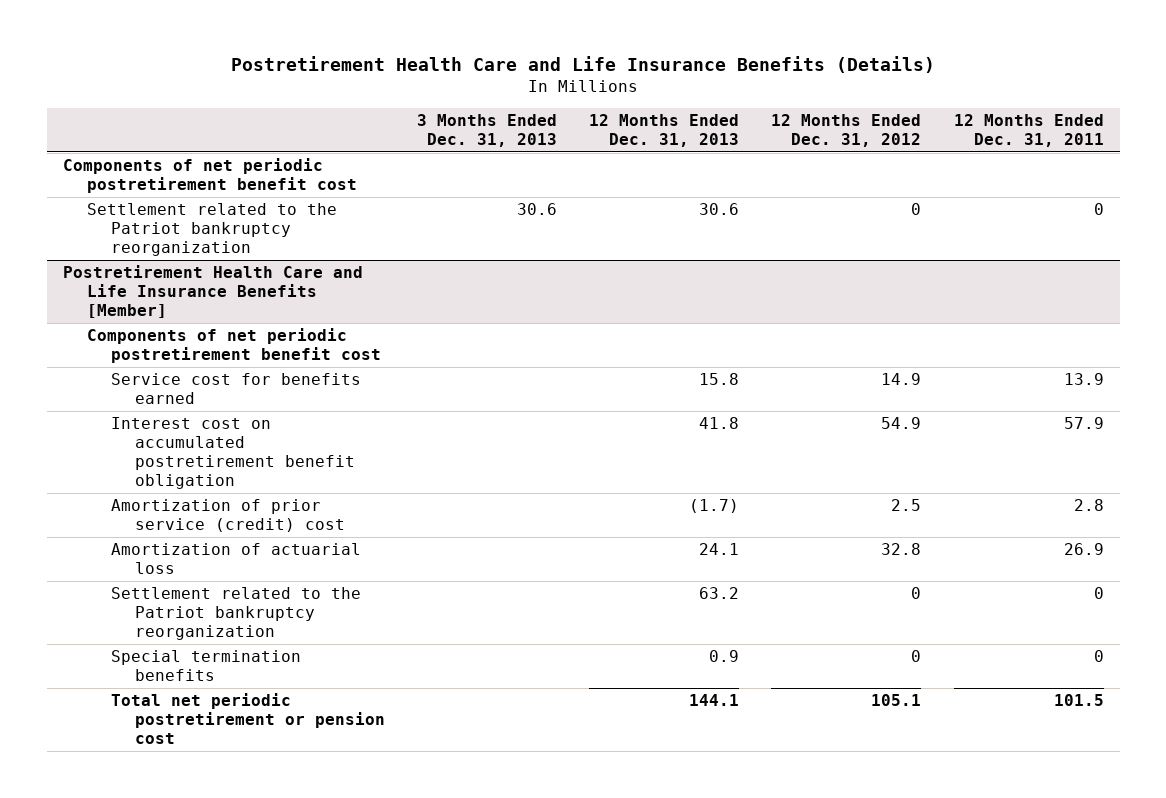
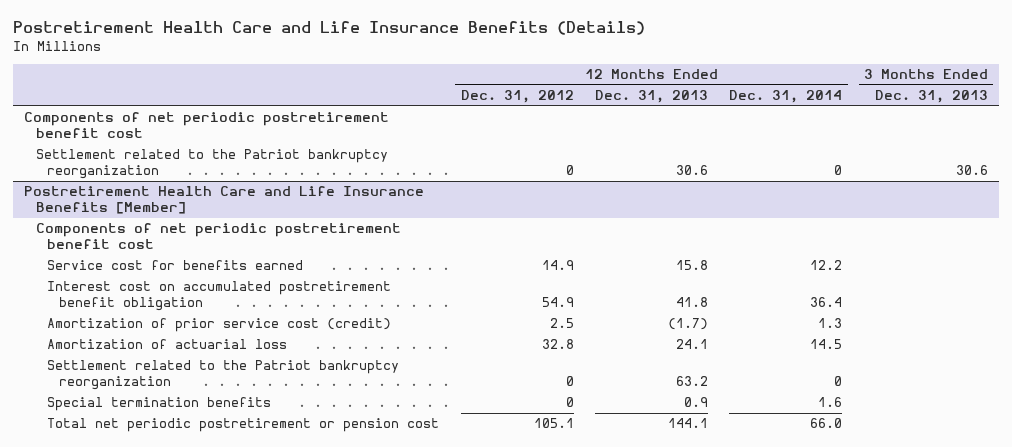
[953,114,1104,148] 12 Months Ended Dec. 31, 2011 -> none
none -> [729,90,843,104] Dec. 31, 2014
[110,499,345,533] Amortization of prior service (credit) cost -> [47,318,392,333] Amortization of prior service cost (credit)

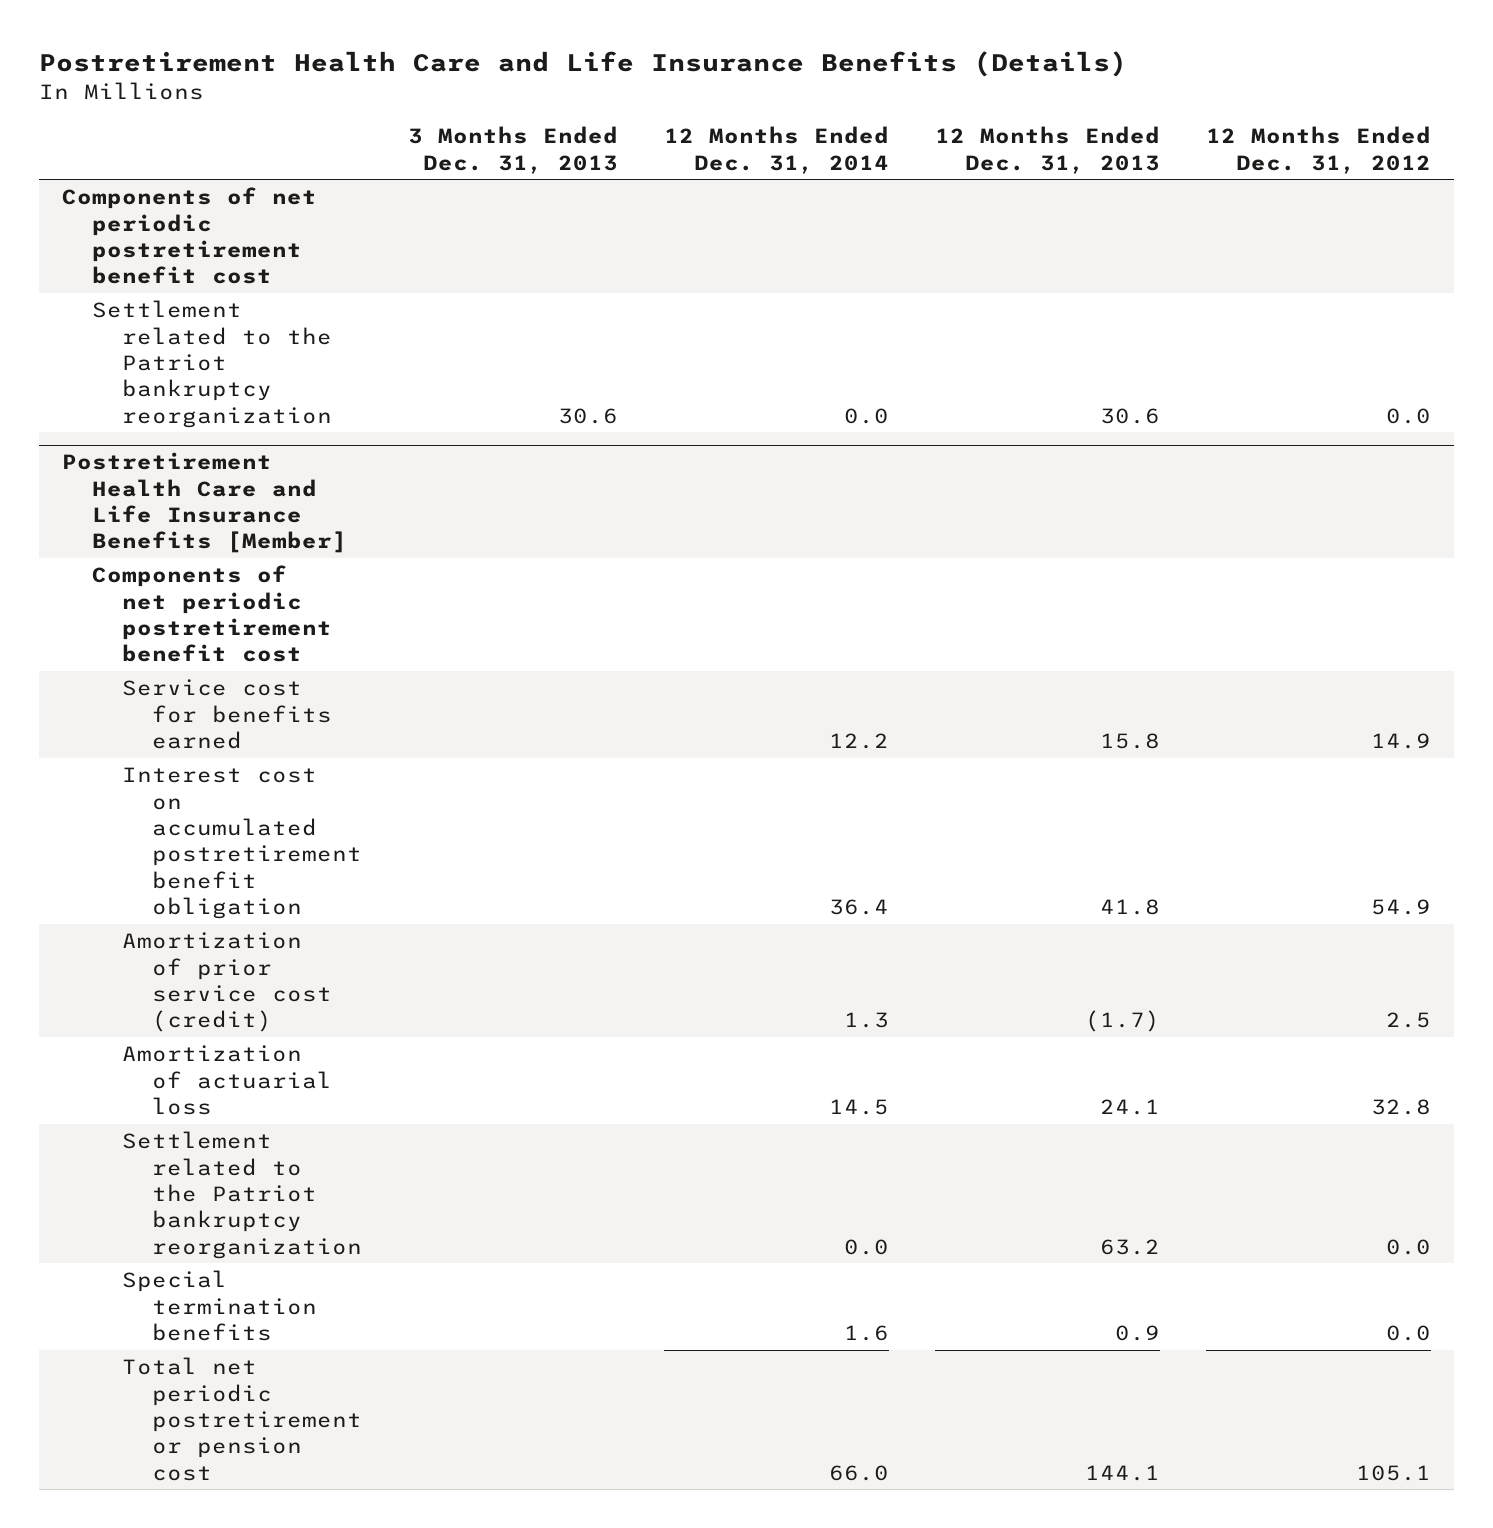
[565,165,574,176] 0 -> [1386,407,1432,424] 0.0
[834,165,843,176] 0 -> [844,407,890,424] 0.0
[565,376,574,387] 0 -> [1386,1238,1432,1255] 0.0
[834,376,843,387] 0 -> [844,1238,890,1255] 0.0
[565,397,574,408] 0 -> [1386,1324,1432,1341] 0.0

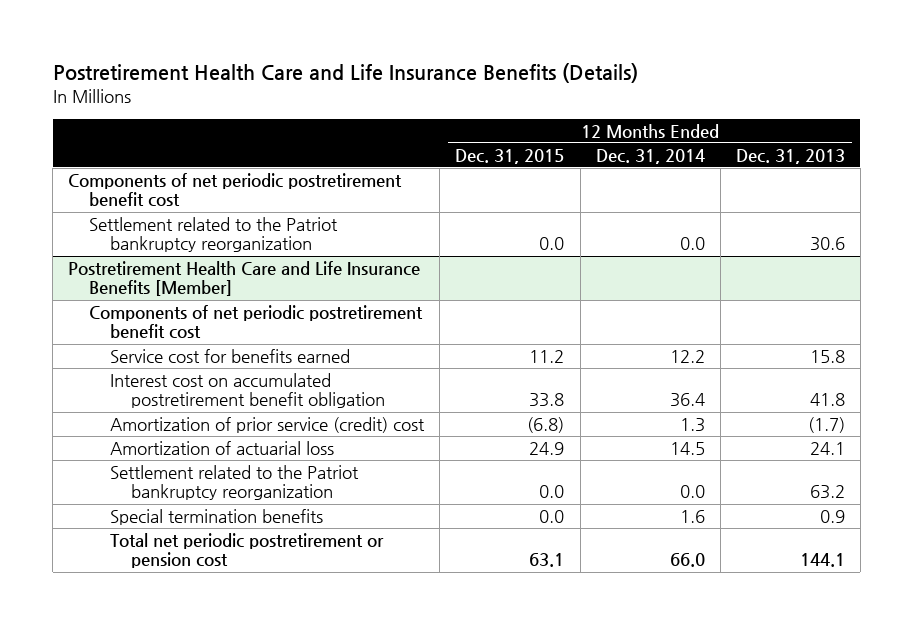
[408,126,619,174] 3 Months Ended Dec. 31, 2013 -> none
[1206,126,1432,174] 12 Months Ended Dec. 31, 2012 -> none
none -> [455,148,565,164] Dec. 31, 2015
[121,932,333,1033] Amortization of prior service cost (credit) -> [110,416,426,433] Amortization of prior service (credit) cost

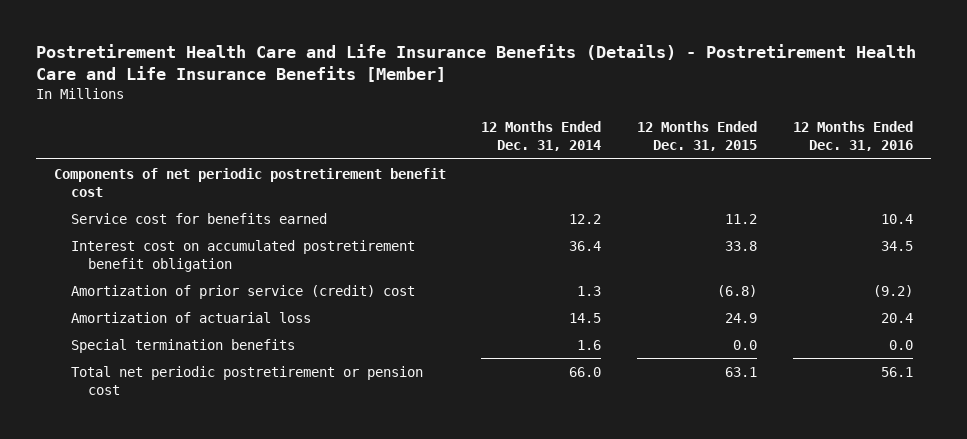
[52,62,638,83] Postretirement Health Care and Life Insurance Benefits (Details) -> [36,44,917,83] Postretirement Health Care and Life Insurance Benefits (Details) - Postretirement Health Care and Life Insurance Benefits [Member]
[735,148,845,164] Dec. 31, 2013 -> none
none -> [792,121,913,152] 12 Months Ended Dec. 31, 2016
[89,216,339,253] Settlement related to the Patriot bankruptcy reorganization -> none
[68,260,421,297] Postretirement Health Care and Life Insurance Benefits [Member] -> none
[89,304,424,340] Components of net periodic postretirement benefit cost -> none
[110,464,360,501] Settlement related to the Patriot bankruptcy reorganization -> none

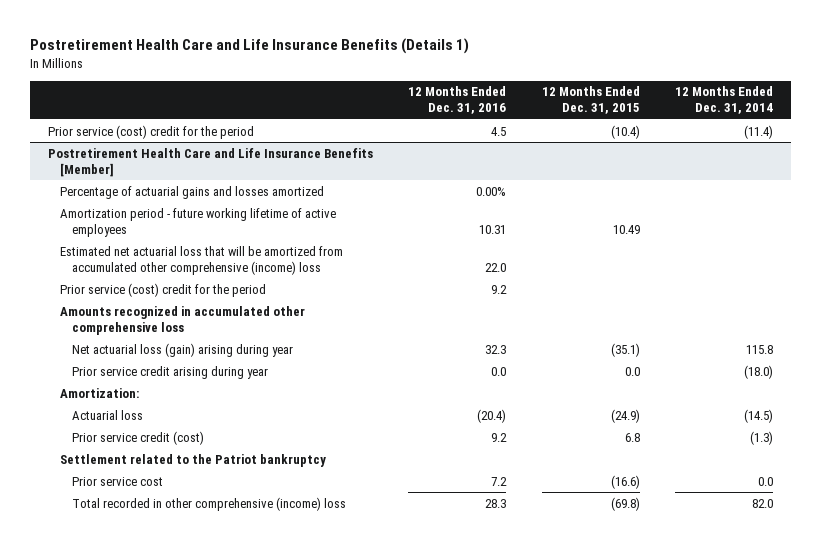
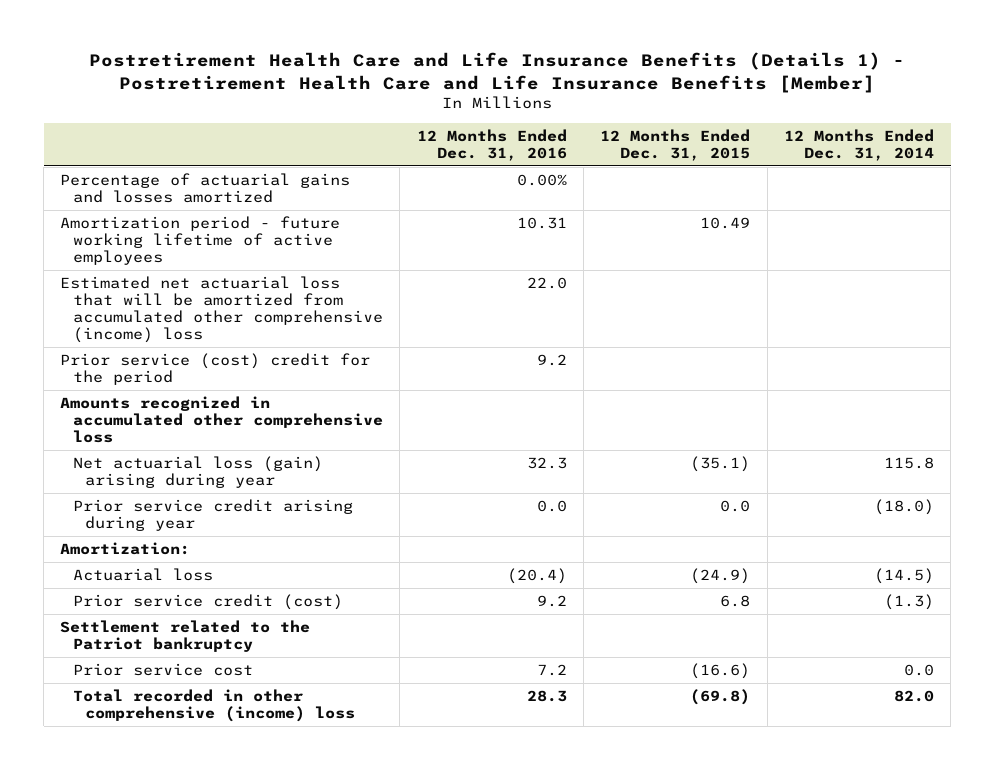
[30,38,470,55] Postretirement Health Care and Life Insurance Benefits (Details 1) -> [89,52,906,93] Postretirement Health Care and Life Insurance Benefits (Details 1) - Postretirement Health Care and Life Insurance Benefits [Member]
[47,124,254,139] Prior service (cost) credit for the period -> none
[47,147,373,177] Postretirement Health Care and Life Insurance Benefits [Member] -> none

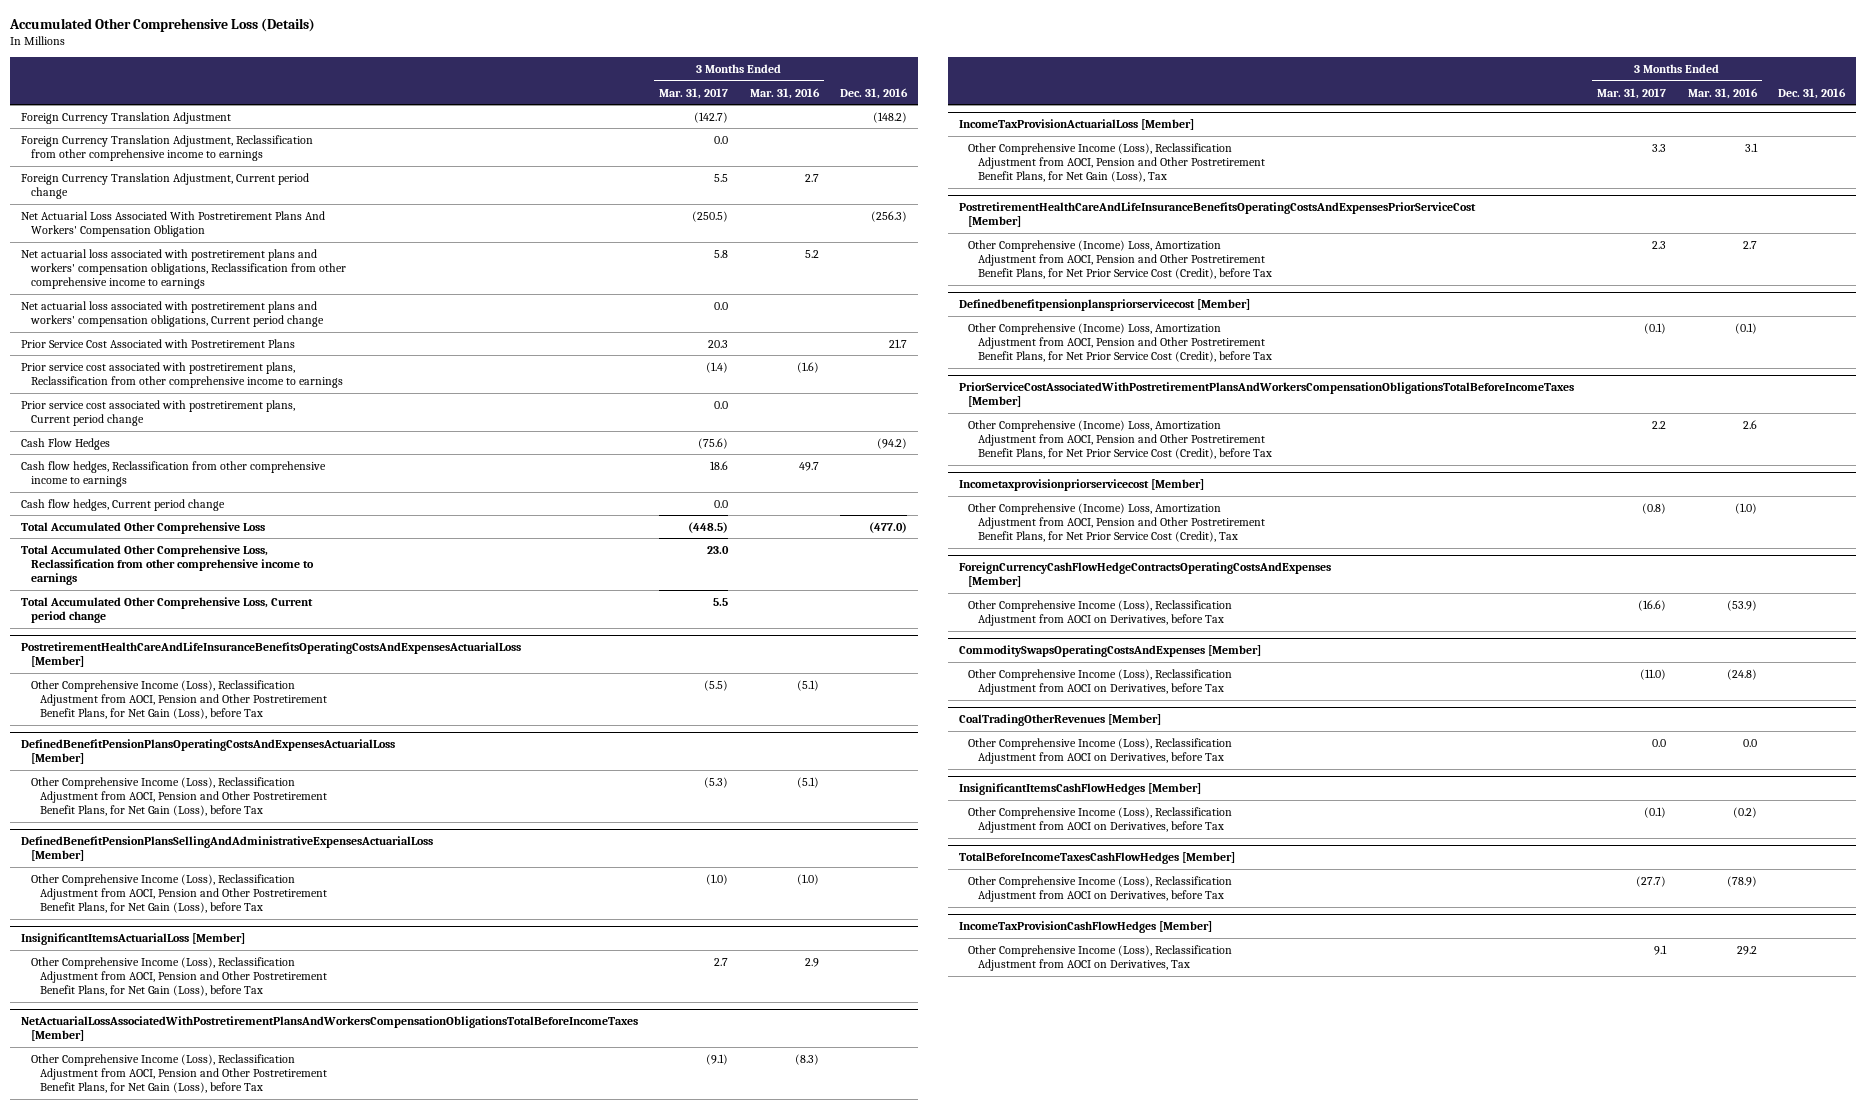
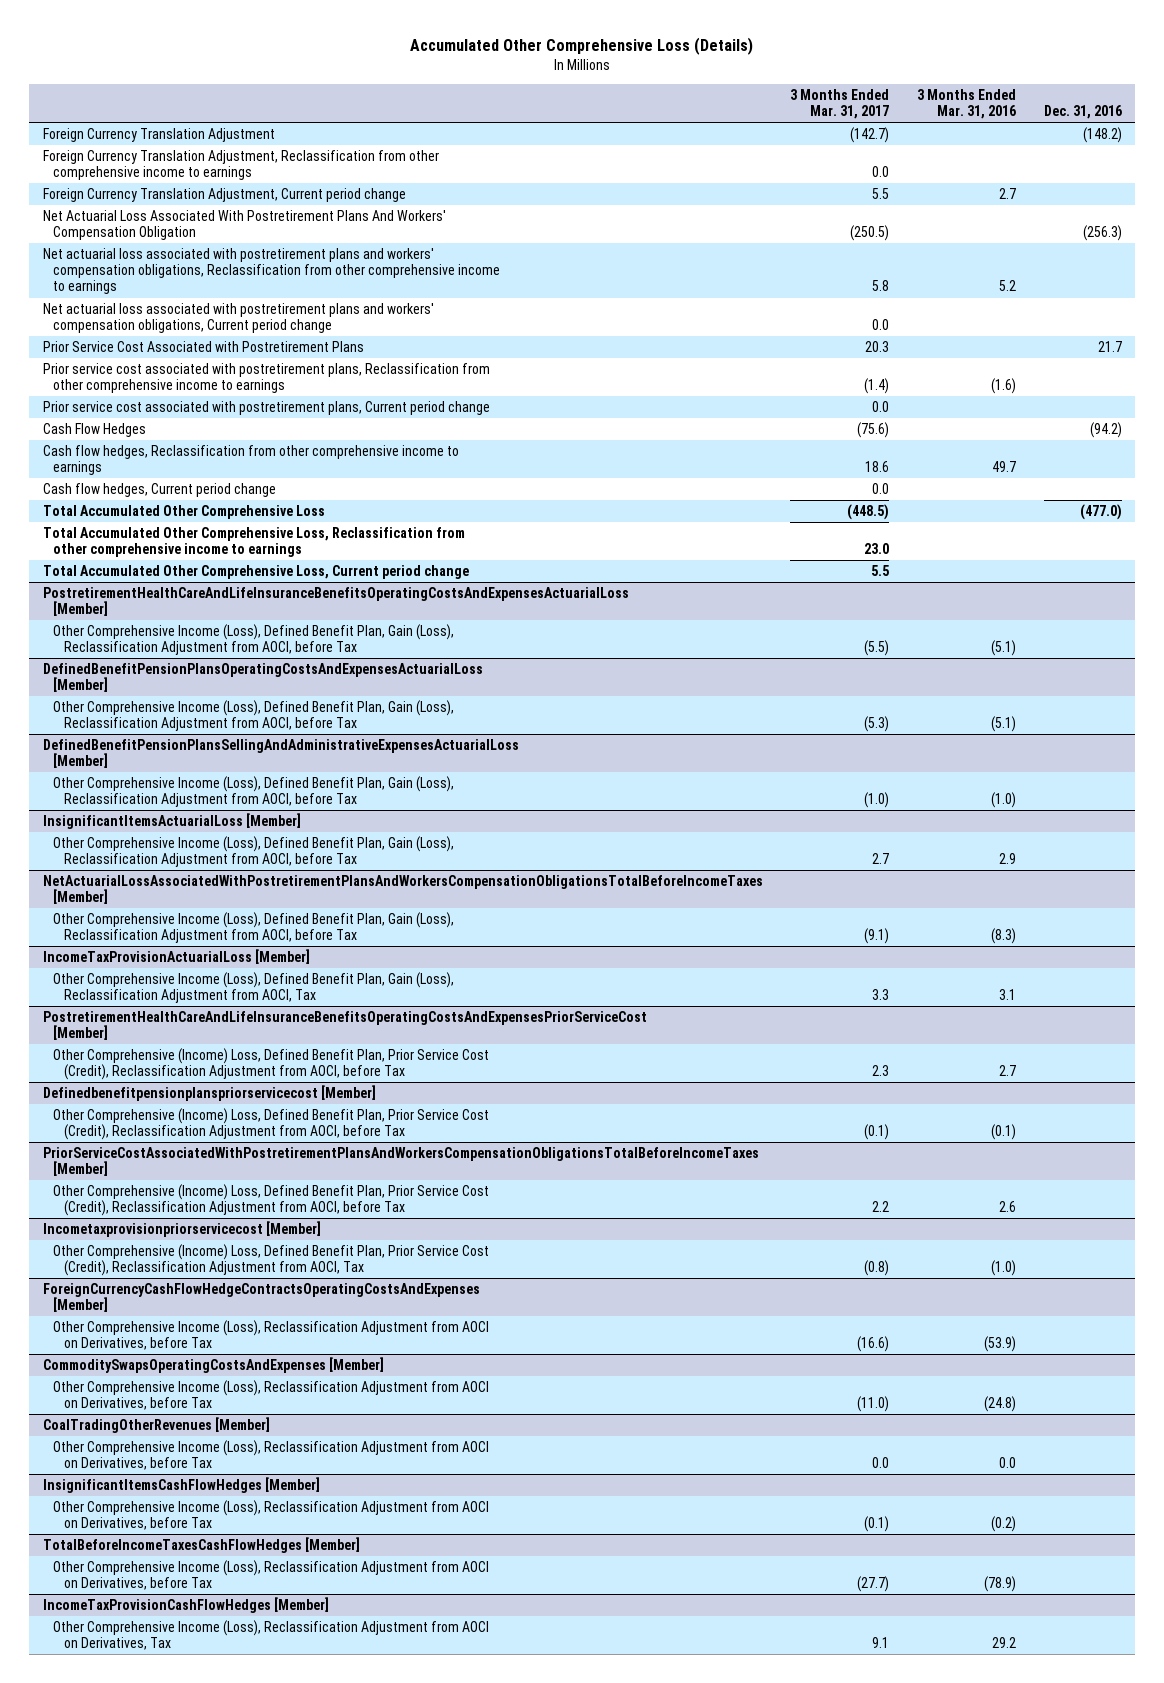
[30,679,328,720] Other Comprehensive Income (Loss), Reclassification Adjustment from AOCI, Pension and Other Postretirement Benefit Plans, for Net Gain (Loss), before Tax -> [53,624,455,656] Other Comprehensive Income (Loss), Defined Benefit Plan, Gain (Loss), Reclassification Adjustment from AOCI, before Tax
[30,776,328,817] Other Comprehensive Income (Loss), Reclassification Adjustment from AOCI, Pension and Other Postretirement Benefit Plans, for Net Gain (Loss), before Tax -> [53,700,455,732] Other Comprehensive Income (Loss), Defined Benefit Plan, Gain (Loss), Reclassification Adjustment from AOCI, before Tax
[30,873,328,914] Other Comprehensive Income (Loss), Reclassification Adjustment from AOCI, Pension and Other Postretirement Benefit Plans, for Net Gain (Loss), before Tax -> [53,776,455,808] Other Comprehensive Income (Loss), Defined Benefit Plan, Gain (Loss), Reclassification Adjustment from AOCI, before Tax
[30,956,328,997] Other Comprehensive Income (Loss), Reclassification Adjustment from AOCI, Pension and Other Postretirement Benefit Plans, for Net Gain (Loss), before Tax -> [53,836,455,868] Other Comprehensive Income (Loss), Defined Benefit Plan, Gain (Loss), Reclassification Adjustment from AOCI, before Tax
[30,1053,328,1094] Other Comprehensive Income (Loss), Reclassification Adjustment from AOCI, Pension and Other Postretirement Benefit Plans, for Net Gain (Loss), before Tax -> [53,912,455,944] Other Comprehensive Income (Loss), Defined Benefit Plan, Gain (Loss), Reclassification Adjustment from AOCI, before Tax
[968,142,1266,183] Other Comprehensive Income (Loss), Reclassification Adjustment from AOCI, Pension and Other Postretirement Benefit Plans, for Net Gain (Loss), Tax -> [53,972,455,1004] Other Comprehensive Income (Loss), Defined Benefit Plan, Gain (Loss), Reclassification Adjustment from AOCI, Tax
[968,239,1273,280] Other Comprehensive (Income) Loss, Amortization Adjustment from AOCI, Pension and Other Postretirement Benefit Plans, for Net Prior Service Cost (Credit), before Tax -> [53,1048,490,1081] Other Comprehensive (Income) Loss, Defined Benefit Plan, Prior Service Cost (Credit), Reclassification Adjustment from AOCI, before Tax
[968,322,1273,363] Other Comprehensive (Income) Loss, Amortization Adjustment from AOCI, Pension and Other Postretirement Benefit Plans, for Net Prior Service Cost (Credit), before Tax -> [53,1108,490,1141] Other Comprehensive (Income) Loss, Defined Benefit Plan, Prior Service Cost (Credit), Reclassification Adjustment from AOCI, before Tax
[968,419,1273,460] Other Comprehensive (Income) Loss, Amortization Adjustment from AOCI, Pension and Other Postretirement Benefit Plans, for Net Prior Service Cost (Credit), before Tax -> [53,1184,490,1217] Other Comprehensive (Income) Loss, Defined Benefit Plan, Prior Service Cost (Credit), Reclassification Adjustment from AOCI, before Tax
[968,502,1266,543] Other Comprehensive (Income) Loss, Amortization Adjustment from AOCI, Pension and Other Postretirement Benefit Plans, for Net Prior Service Cost (Credit), Tax -> [53,1244,490,1277] Other Comprehensive (Income) Loss, Defined Benefit Plan, Prior Service Cost (Credit), Reclassification Adjustment from AOCI, Tax

